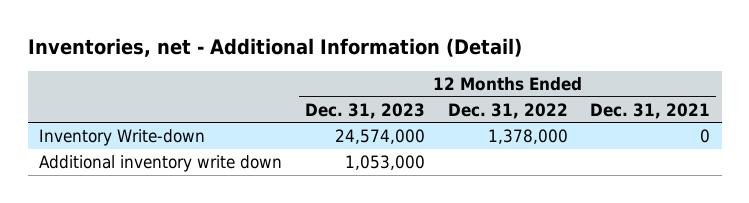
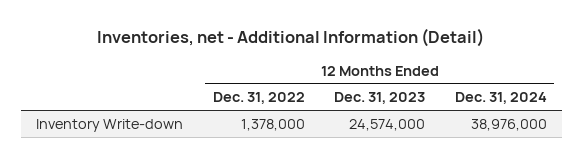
[590,102,711,119] Dec. 31, 2021 -> none
none -> [454,92,547,105] Dec. 31, 2024
[38,155,282,173] Additional inventory write down -> none

